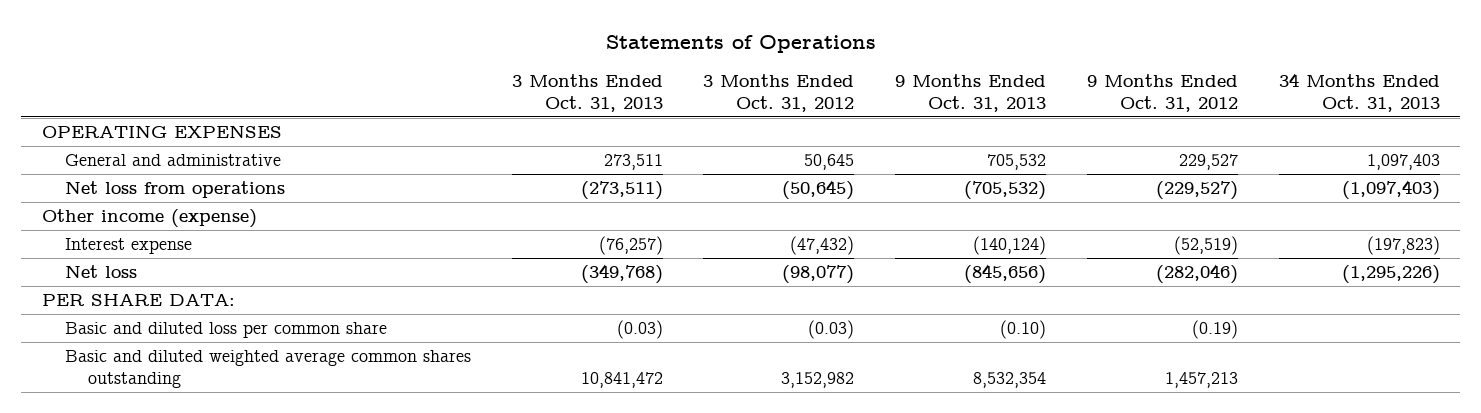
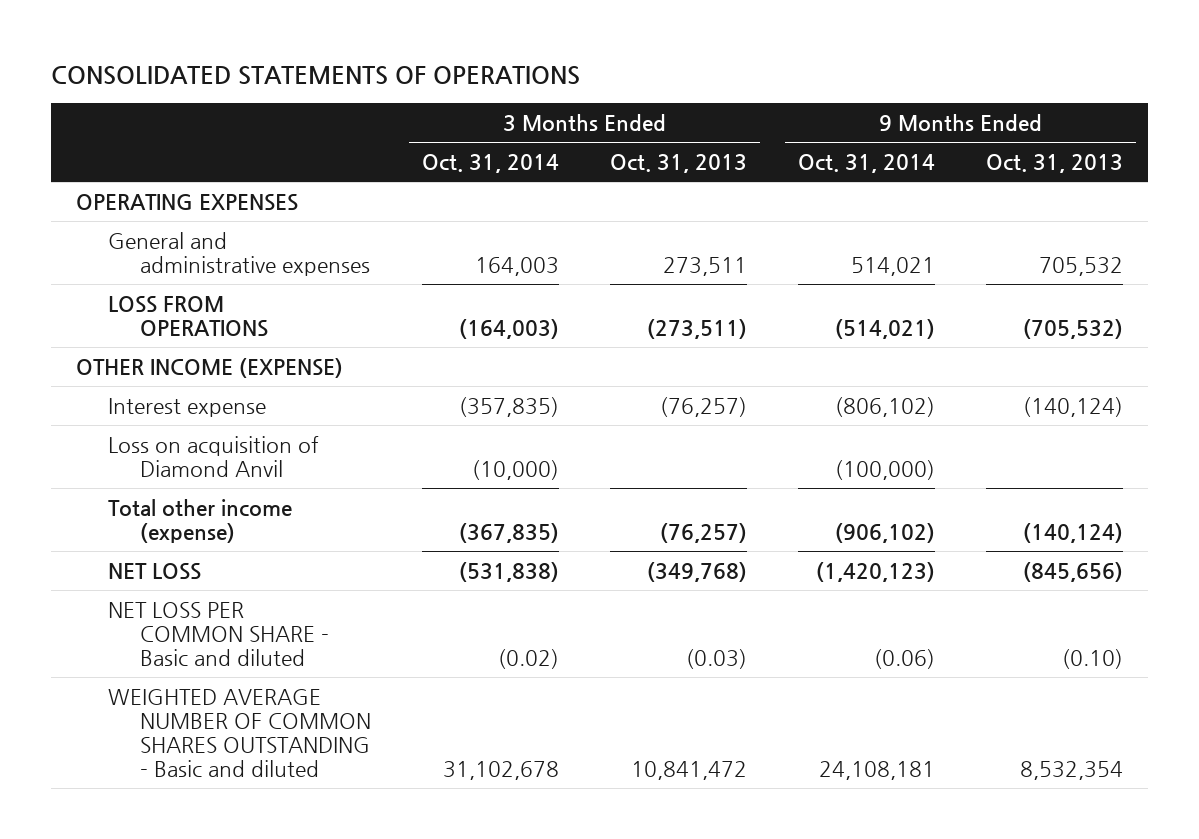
[605,35,876,54] Statements of Operations -> [50,65,580,85] CONSOLIDATED STATEMENTS OF OPERATIONS
[703,74,855,113] 3 Months Ended Oct. 31, 2012 -> none
[1087,74,1239,113] 9 Months Ended Oct. 31, 2012 -> none
[1278,73,1440,113] 34 Months Ended Oct. 31, 2013 -> none
none -> [422,153,560,173] Oct. 31, 2014
none -> [798,153,936,173] Oct. 31, 2014
[64,154,281,167] General and administrative -> [108,231,371,276] General and administrative expenses
[64,181,285,199] Net loss from operations -> [108,295,269,337] LOSS FROM OPERATIONS
[41,209,257,229] Other income (expense) -> [76,357,344,378] OTHER INCOME (EXPENSE)
[41,294,235,307] PER SHARE DATA: -> none
none -> [108,435,320,477] Loss on acquisition of Diamond Anvil
none -> [108,498,293,543] Total other income (expense)
[64,265,137,279] Net loss -> [108,562,202,580] NET LOSS
[64,322,387,339] Basic and diluted loss per common share -> [108,601,330,666] NET LOSS PER COMMON SHARE - Basic and diluted
[64,350,471,389] Basic and diluted weighted average common shares outstanding -> [108,688,372,777] WEIGHTED AVERAGE NUMBER OF COMMON SHARES OUTSTANDING - Basic and diluted

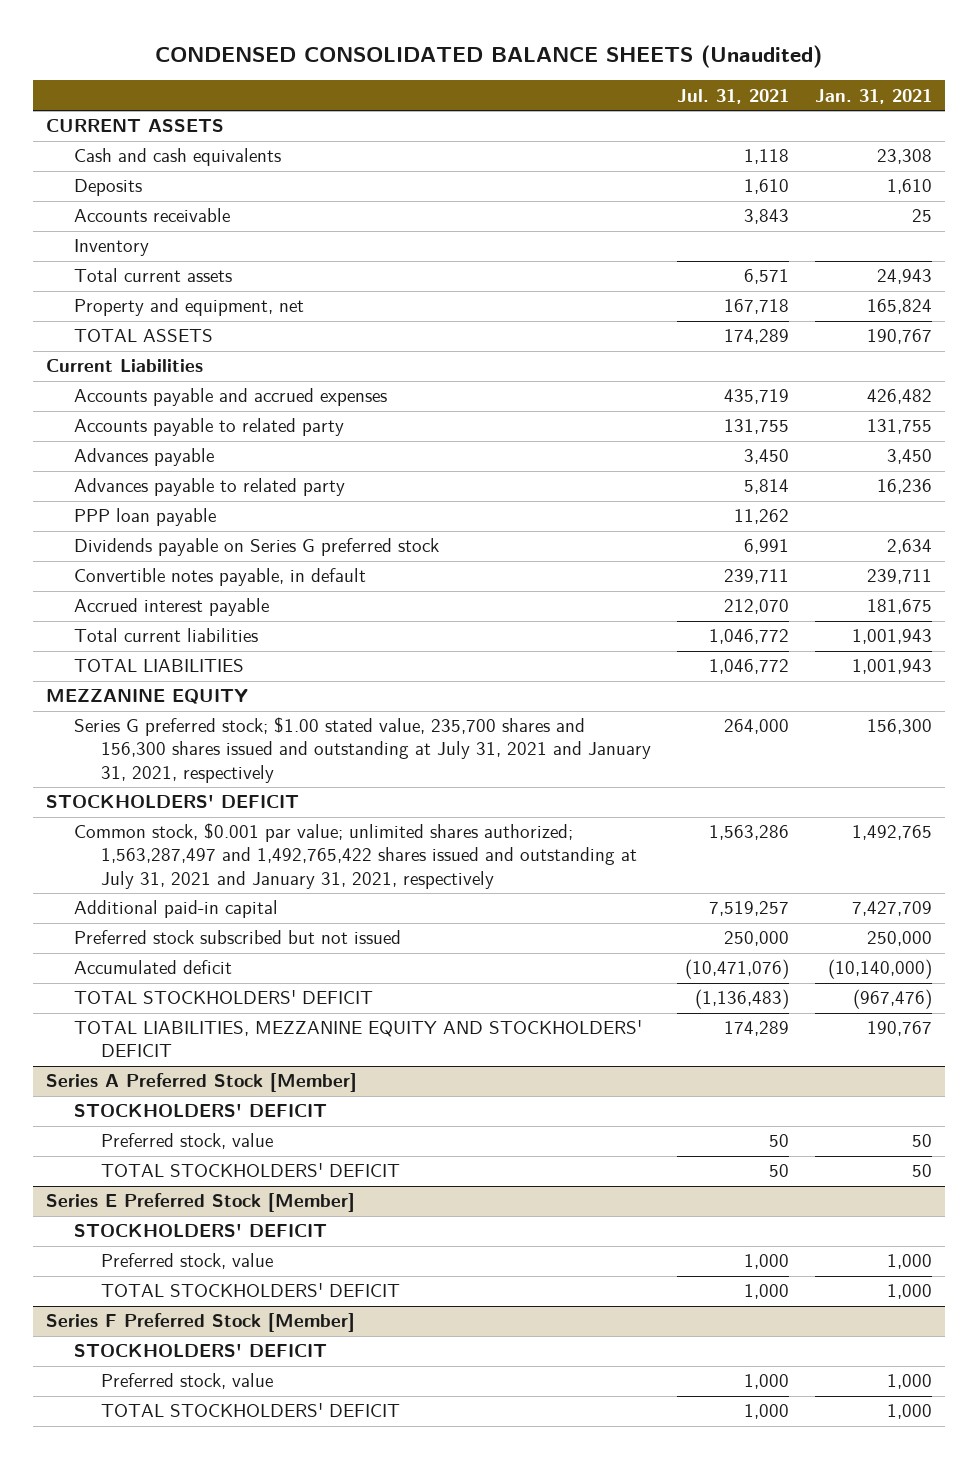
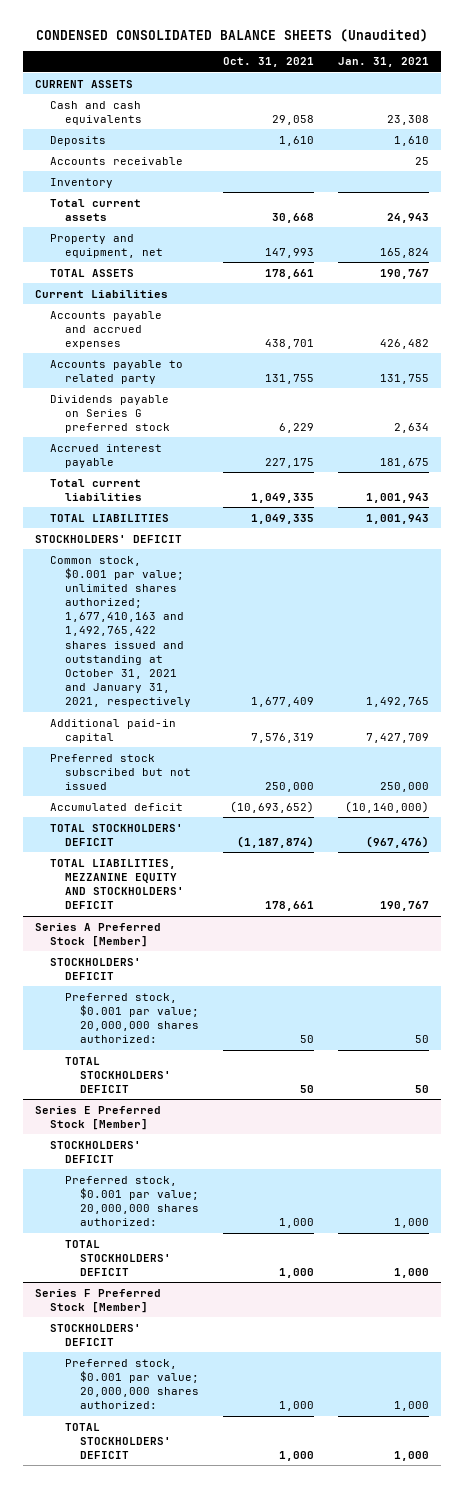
[677,88,790,104] Jul. 31, 2021 -> none
none -> [222,57,314,68] Oct. 31, 2021
[73,448,214,467] Advances payable -> none
[73,478,345,497] Advances payable to related party -> none
[73,508,216,527] PPP loan payable -> none
[73,568,366,587] Convertible notes payable, in default -> none
[45,689,248,705] MEZZANINE EQUITY -> none
[73,717,652,783] Series G preferred stock; $1.00 stated value, 235,700 shares and 156,300 shares issued and outstanding at July 31, 2021 and January 31, 2021, respectively -> none
[73,823,638,889] Common stock, $0.001 par value; unlimited shares authorized; 1,563,287,497 and 1,492,765,422 shares issued and outstanding at July 31, 2021 and January 31, 2021, respectively -> [49,555,191,708] Common stock, $0.001 par value; unlimited shares authorized; 1,677,410,163 and 1,492,765,422 shares issued and outstanding at October 31, 2021 and January 31, 2021, respectively
[101,1133,274,1150] Preferred stock, value -> [64,992,199,1044] Preferred stock, $0.001 par value; 20,000,000 shares authorized:
[101,1253,274,1270] Preferred stock, value -> [64,1175,199,1227] Preferred stock, $0.001 par value; 20,000,000 shares authorized:
[101,1373,274,1390] Preferred stock, value -> [64,1358,199,1410] Preferred stock, $0.001 par value; 20,000,000 shares authorized:

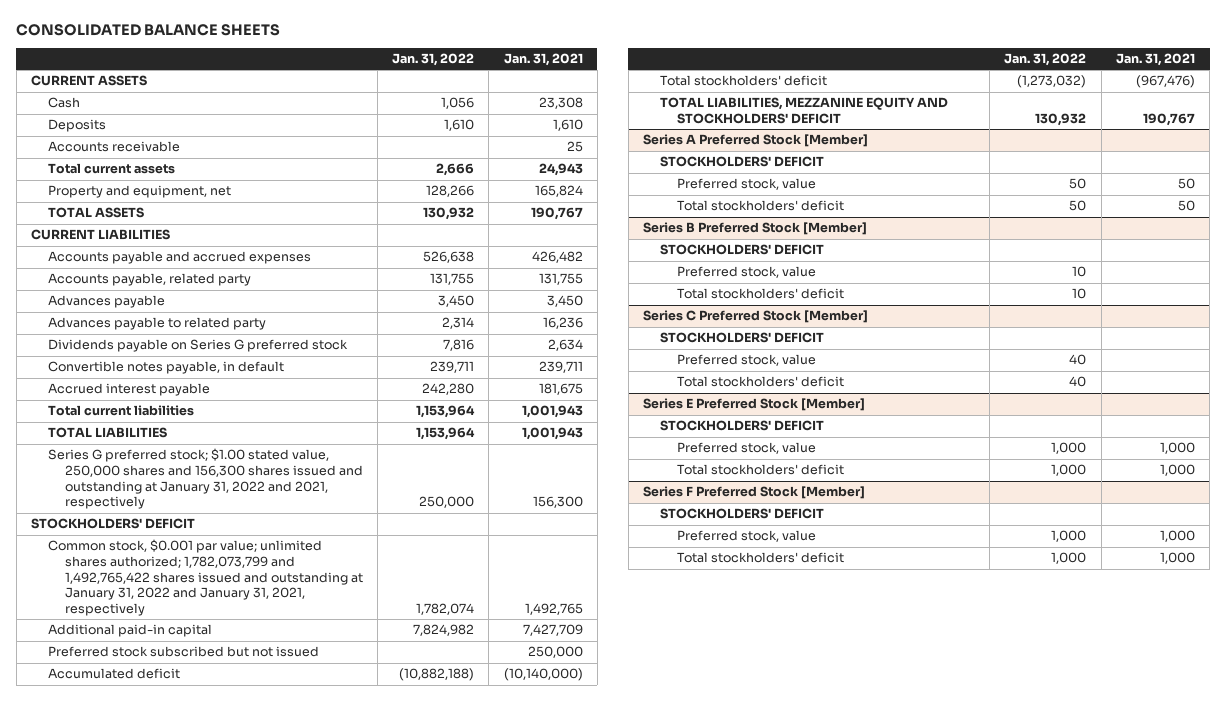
[35,28,428,42] CONDENSED CONSOLIDATED BALANCE SHEETS (Unaudited) -> [16,24,281,37] CONSOLIDATED BALANCE SHEETS
[222,57,314,68] Oct. 31, 2021 -> none
none -> [392,53,475,67] Jan. 31, 2022
[49,100,142,125] Cash and cash equivalents -> [47,97,80,109] Cash
[49,177,113,188] Inventory -> none
[34,289,168,298] Current Liabilities -> [30,229,170,241] CURRENT LIABILITIES
[49,359,183,384] Accounts payable to related party -> [47,273,251,287] Accounts payable, related party
none -> [47,295,165,309] Advances payable
none -> [47,317,266,331] Advances payable to related party
none -> [47,361,284,375] Convertible notes payable, in default
none -> [47,448,363,510] Series G preferred stock; $1.00 stated value, 250,000 shares and 156,300 shares issued and outstanding at January 31, 2022 and 2021, respectively
[49,555,191,708] Common stock, $0.001 par value; unlimited shares authorized; 1,677,410,163 and 1,492,765,422 shares issued and outstanding at October 31, 2021 and January 31, 2021, respectively -> [47,539,363,617] Common stock, $0.001 par value; unlimited shares authorized; 1,782,073,799 and 1,492,765,422 shares issued and outstanding at January 31, 2022 and January 31, 2021, respectively
[49,823,183,846] TOTAL STOCKHOLDERS' DEFICIT -> [660,75,828,87] Total stockholders' deficit
[64,992,199,1044] Preferred stock, $0.001 par value; 20,000,000 shares authorized: -> [676,178,816,191] Preferred stock, value
[64,1056,171,1093] TOTAL STOCKHOLDERS' DEFICIT -> [676,200,844,212] Total stockholders' deficit
none -> [643,222,868,236] Series B Preferred Stock [Member]
none -> [660,244,825,256] STOCKHOLDERS' DEFICIT
none -> [676,266,816,279] Preferred stock, value
none -> [676,288,844,300] Total stockholders' deficit
none -> [643,310,869,324] Series C Preferred Stock [Member]
none -> [660,332,825,344] STOCKHOLDERS' DEFICIT
none -> [676,354,816,367] Preferred stock, value
none -> [676,376,844,388] Total stockholders' deficit
[64,1175,199,1227] Preferred stock, $0.001 par value; 20,000,000 shares authorized: -> [676,442,816,455] Preferred stock, value
[64,1239,171,1276] TOTAL STOCKHOLDERS' DEFICIT -> [676,464,844,476] Total stockholders' deficit
[64,1358,199,1410] Preferred stock, $0.001 par value; 20,000,000 shares authorized: -> [676,530,816,543] Preferred stock, value
[64,1422,171,1459] TOTAL STOCKHOLDERS' DEFICIT -> [676,552,844,564] Total stockholders' deficit

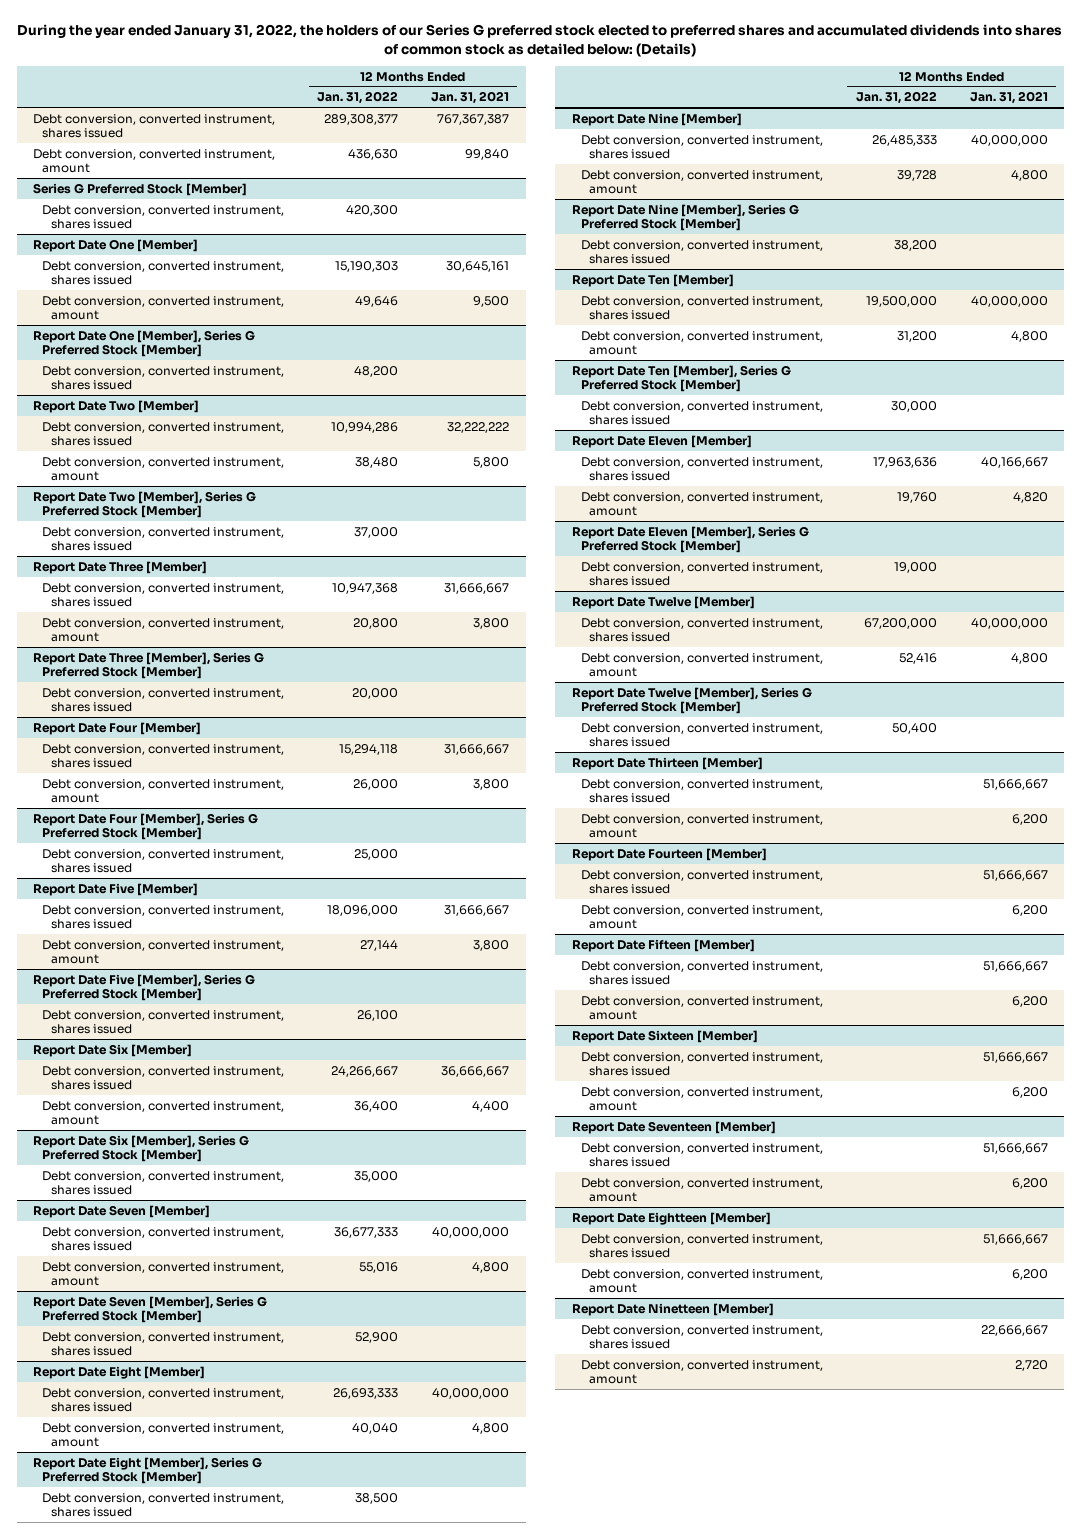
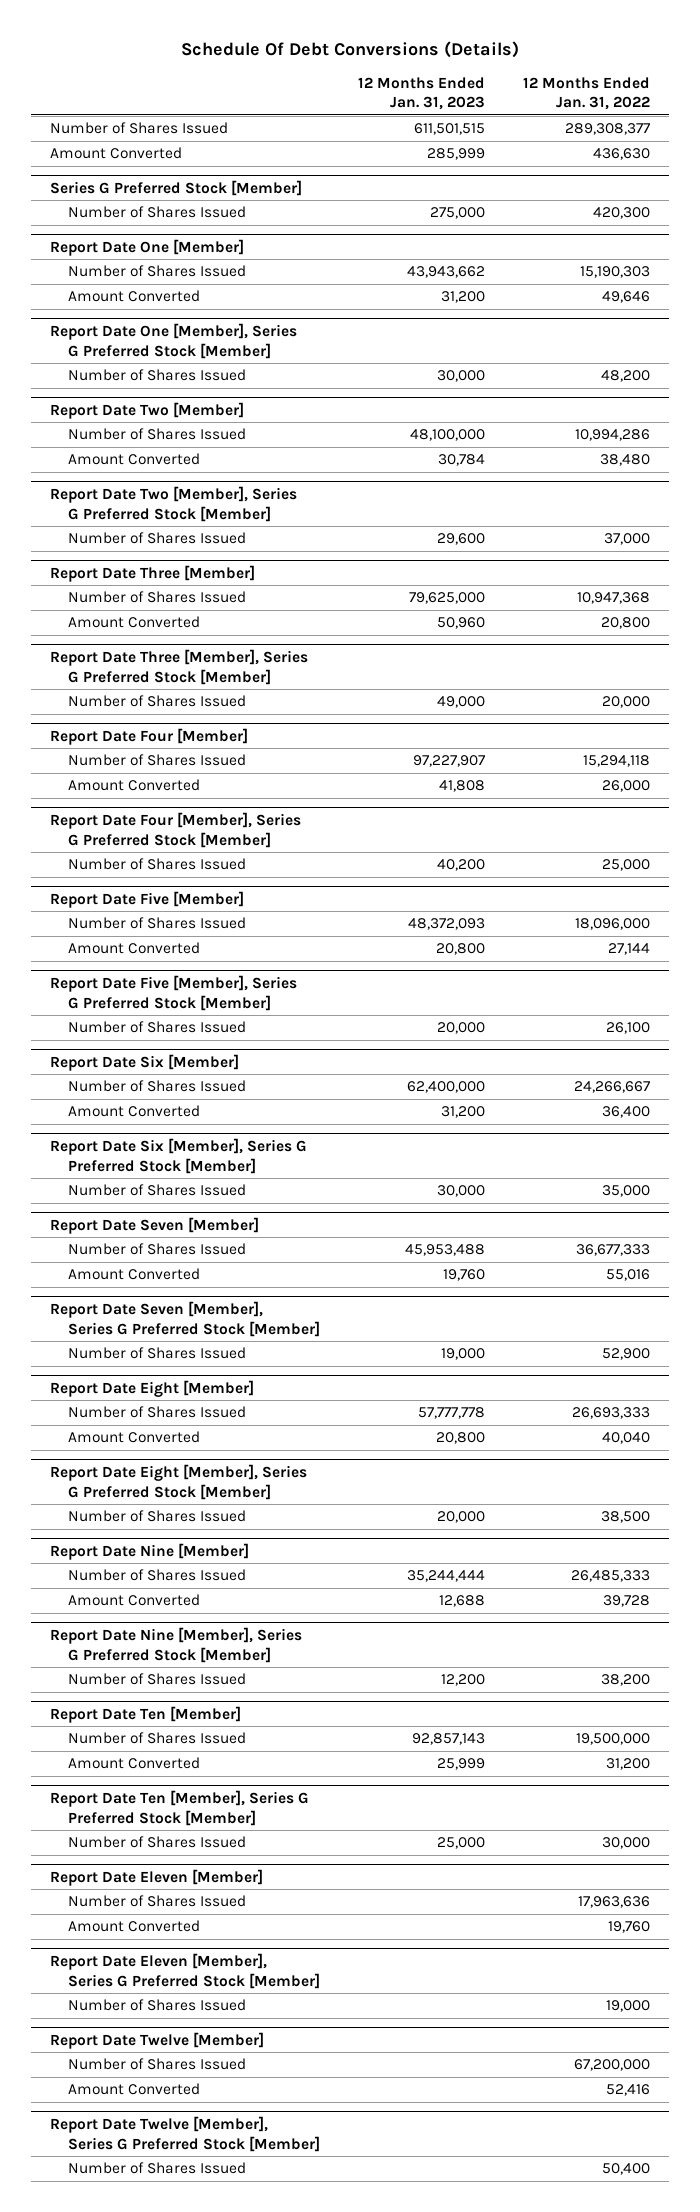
[17,24,1063,57] During the year ended January 31, 2022, the holders of our Series G preferred stock elected to preferred shares and accumulated dividends into shares of common stock as detailed below: (Details) -> [180,40,519,58] Schedule Of Debt Conversions (Details)
[431,91,510,105] Jan. 31, 2021 -> none
none -> [358,76,486,111] 12 Months Ended Jan. 31, 2023
[33,113,276,138] Debt conversion, converted instrument, shares issued -> [49,122,228,135] Number of Shares Issued
[33,148,276,173] Debt conversion, converted instrument, amount -> [49,147,182,160] Amount Converted
[42,204,285,229] Debt conversion, converted instrument, shares issued -> [68,206,247,219] Number of Shares Issued
[42,260,285,285] Debt conversion, converted instrument, shares issued -> [68,265,247,278] Number of Shares Issued
[42,295,285,320] Debt conversion, converted instrument, amount -> [68,290,201,303] Amount Converted
[42,365,285,390] Debt conversion, converted instrument, shares issued -> [68,369,247,382] Number of Shares Issued
[42,421,285,446] Debt conversion, converted instrument, shares issued -> [68,428,247,441] Number of Shares Issued
[42,456,285,481] Debt conversion, converted instrument, amount -> [68,453,201,466] Amount Converted
[42,526,285,551] Debt conversion, converted instrument, shares issued -> [68,532,247,545] Number of Shares Issued
[42,582,285,607] Debt conversion, converted instrument, shares issued -> [68,591,247,604] Number of Shares Issued
[42,617,285,642] Debt conversion, converted instrument, amount -> [68,616,201,629] Amount Converted
[42,687,285,712] Debt conversion, converted instrument, shares issued -> [68,695,247,708] Number of Shares Issued
[42,743,285,768] Debt conversion, converted instrument, shares issued -> [68,754,247,767] Number of Shares Issued
[42,778,285,803] Debt conversion, converted instrument, amount -> [68,779,201,792] Amount Converted
[42,848,285,873] Debt conversion, converted instrument, shares issued -> [68,858,247,871] Number of Shares Issued
[42,904,285,929] Debt conversion, converted instrument, shares issued -> [68,917,247,930] Number of Shares Issued
[42,939,285,964] Debt conversion, converted instrument, amount -> [68,942,201,955] Amount Converted
[42,1009,285,1034] Debt conversion, converted instrument, shares issued -> [68,1021,247,1034] Number of Shares Issued
[42,1065,285,1090] Debt conversion, converted instrument, shares issued -> [68,1080,247,1093] Number of Shares Issued
[42,1100,285,1125] Debt conversion, converted instrument, amount -> [68,1105,201,1118] Amount Converted
[42,1170,285,1195] Debt conversion, converted instrument, shares issued -> [68,1184,247,1197] Number of Shares Issued
[42,1226,285,1251] Debt conversion, converted instrument, shares issued -> [68,1243,247,1256] Number of Shares Issued
[42,1261,285,1286] Debt conversion, converted instrument, amount -> [68,1268,201,1281] Amount Converted
[42,1331,285,1356] Debt conversion, converted instrument, shares issued -> [68,1347,247,1360] Number of Shares Issued
[42,1387,285,1412] Debt conversion, converted instrument, shares issued -> [68,1406,247,1419] Number of Shares Issued
[42,1422,285,1447] Debt conversion, converted instrument, amount -> [68,1431,201,1444] Amount Converted
[42,1492,285,1517] Debt conversion, converted instrument, shares issued -> [68,1510,247,1523] Number of Shares Issued
[580,134,823,159] Debt conversion, converted instrument, shares issued -> [68,1569,247,1582] Number of Shares Issued
[580,169,823,194] Debt conversion, converted instrument, amount -> [68,1594,201,1607] Amount Converted
[580,239,823,264] Debt conversion, converted instrument, shares issued -> [68,1673,247,1686] Number of Shares Issued
[580,295,823,320] Debt conversion, converted instrument, shares issued -> [68,1732,247,1745] Number of Shares Issued
[580,330,823,355] Debt conversion, converted instrument, amount -> [68,1757,201,1770] Amount Converted
[580,400,823,425] Debt conversion, converted instrument, shares issued -> [68,1836,247,1849] Number of Shares Issued
[580,456,823,481] Debt conversion, converted instrument, shares issued -> [68,1895,247,1908] Number of Shares Issued
[580,491,823,516] Debt conversion, converted instrument, amount -> [68,1920,201,1933] Amount Converted
[580,561,823,586] Debt conversion, converted instrument, shares issued -> [68,1999,247,2012] Number of Shares Issued
[580,617,823,642] Debt conversion, converted instrument, shares issued -> [68,2058,247,2071] Number of Shares Issued
[580,652,823,677] Debt conversion, converted instrument, amount -> [68,2083,201,2096] Amount Converted
[571,756,763,770] Report Date Thirteen [Member] -> none
[580,778,823,803] Debt conversion, converted instrument, shares issued -> none
[580,813,823,838] Debt conversion, converted instrument, amount -> none
[571,847,767,861] Report Date Fourteen [Member] -> none
[580,869,823,894] Debt conversion, converted instrument, shares issued -> none
[580,904,823,929] Debt conversion, converted instrument, amount -> none
[571,938,755,952] Report Date Fifteen [Member] -> none
[580,960,823,985] Debt conversion, converted instrument, shares issued -> none
[580,995,823,1020] Debt conversion, converted instrument, amount -> none
[571,1029,758,1043] Report Date Sixteen [Member] -> none
[580,1051,823,1076] Debt conversion, converted instrument, shares issued -> none
[580,1086,823,1111] Debt conversion, converted instrument, amount -> none
[571,1120,776,1134] Report Date Seventeen [Member] -> none
[580,1142,823,1167] Debt conversion, converted instrument, shares issued -> none
[580,1177,823,1202] Debt conversion, converted instrument, amount -> none
[571,1211,771,1225] Report Date Eightteen [Member] -> none
[580,1233,823,1258] Debt conversion, converted instrument, shares issued -> none
[580,1268,823,1293] Debt conversion, converted instrument, amount -> none
[571,1302,774,1316] Report Date Ninetteen [Member] -> none
[580,1324,823,1349] Debt conversion, converted instrument, shares issued -> none
[580,1359,823,1384] Debt conversion, converted instrument, amount -> none
[580,722,823,747] Debt conversion, converted instrument, shares issued -> [68,2162,247,2175] Number of Shares Issued

